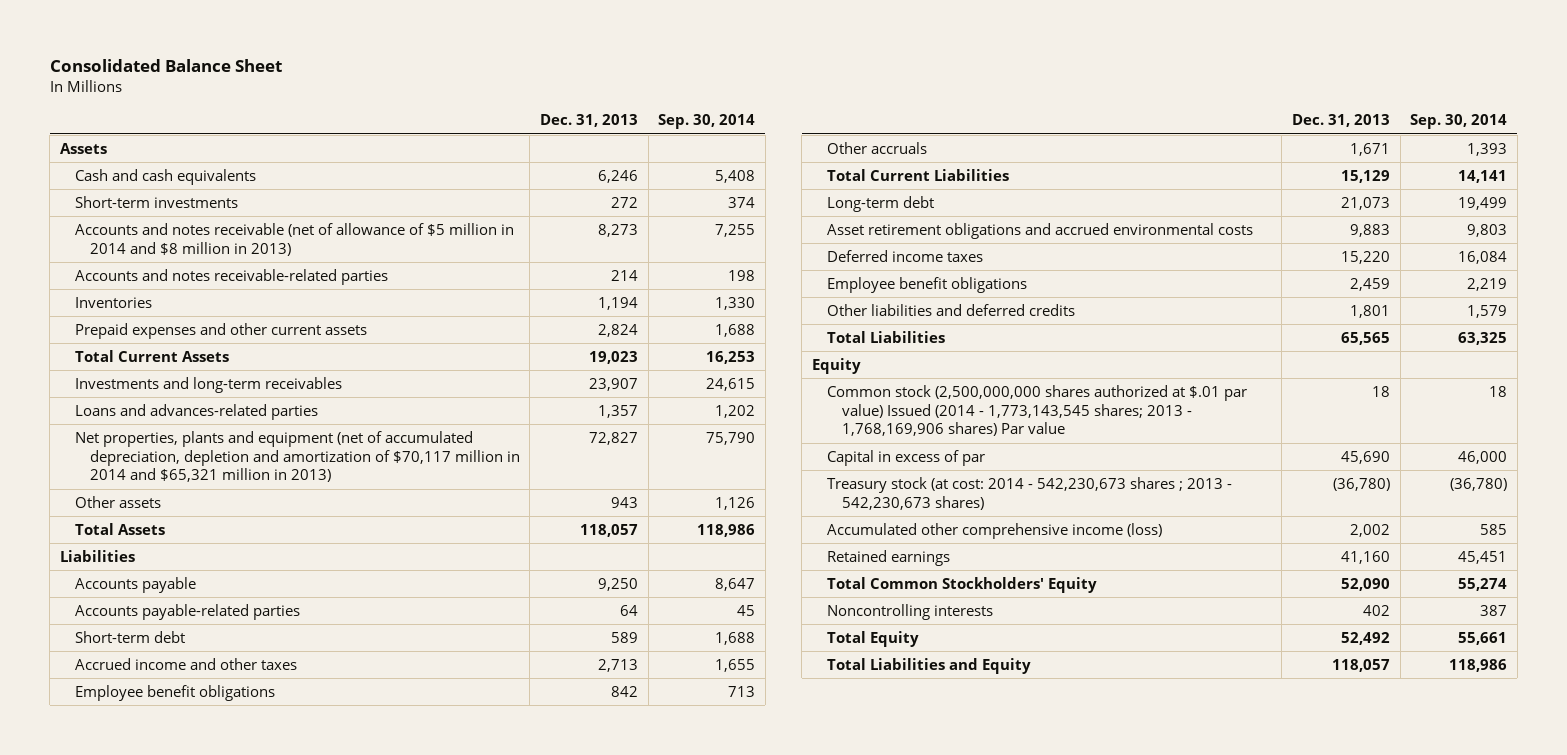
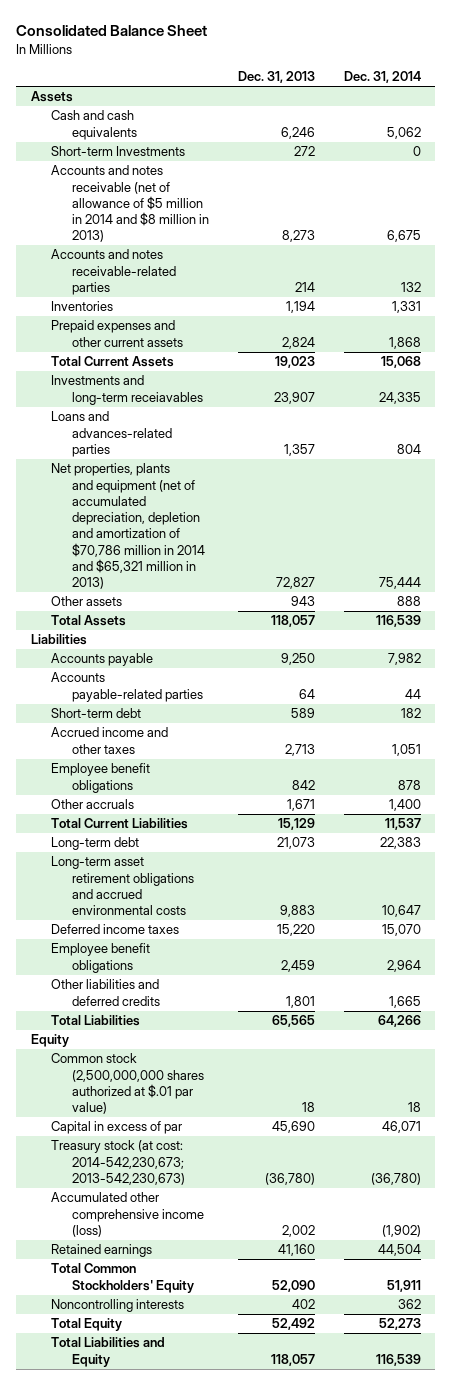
[658,114,756,130] Sep. 30, 2014 -> none
none -> [343,71,421,84] Dec. 31, 2014
[74,195,238,208] Short-term investments -> [51,146,186,157] Short-term Investments
[74,376,342,393] Investments and long-term receivables -> [51,375,203,405] Investments and long-term receiavables
[74,430,520,483] Net properties, plants and equipment (net of accumulated depreciation, depletion and amortization of $70,117 million in 2014 and $65,321 million in 2013) -> [51,463,205,590] Net properties, plants and equipment (net of accumulated depreciation, depletion and amortization of $70,786 million in 2014 and $65,321 million in 2013)
[826,222,1253,239] Asset retirement obligations and accrued environmental costs -> [51,856,194,916] Long-term asset retirement obligations and accrued environmental costs
[826,384,1247,437] Common stock (2,500,000,000 shares authorized at $.01 par value) Issued (2014 - 1,773,143,545 shares; 2013 - 1,768,169,906 shares) Par value -> [51,1053,204,1115] Common stock (2,500,000,000 shares authorized at $.01 par value)
[826,476,1232,510] Treasury stock (at cost: 2014 - 542,230,673 shares ; 2013 - 542,230,673 shares) -> [51,1140,185,1185] Treasury stock (at cost: 2014-542,230,673; 2013-542,230,673)

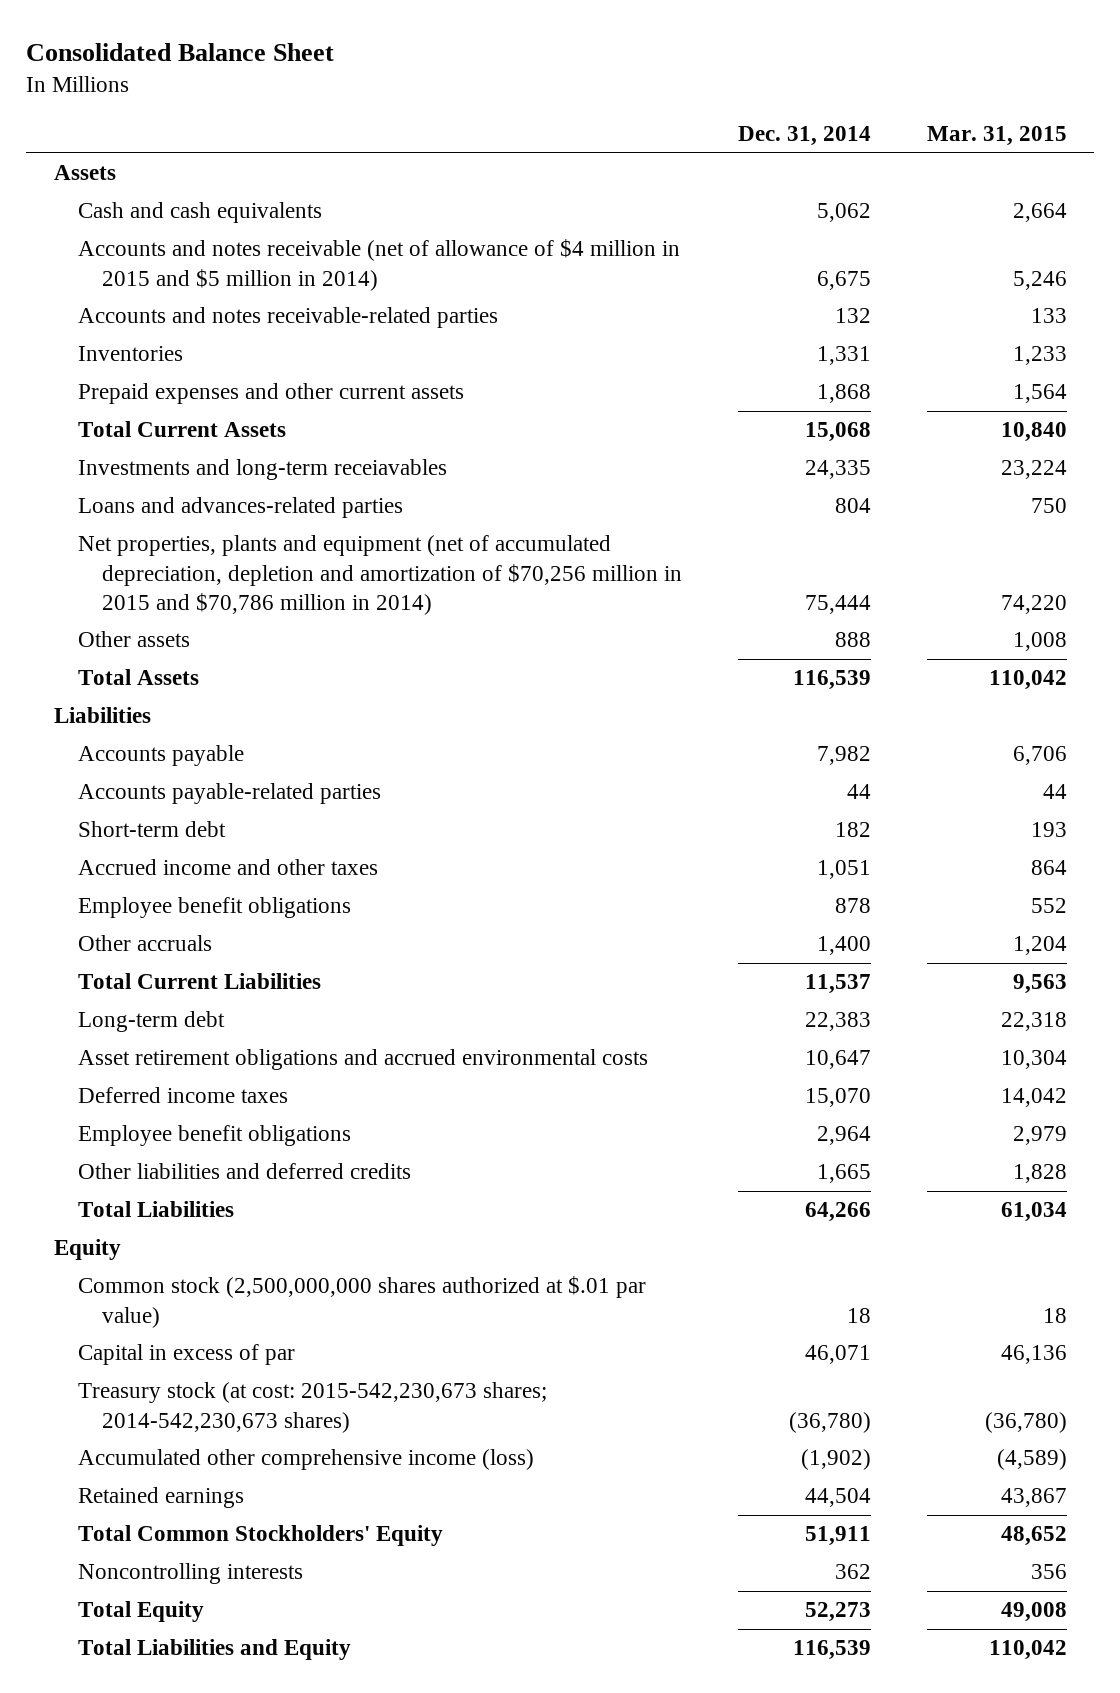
[237,71,315,84] Dec. 31, 2013 -> none
none -> [926,126,1067,147] Mar. 31, 2015
[51,146,186,157] Short-term Investments -> none
[51,165,209,243] Accounts and notes receivable (net of allowance of $5 million in 2014 and $8 million in 2013) -> [78,239,681,291] Accounts and notes receivable (net of allowance of $4 million in 2015 and $5 million in 2014)
[51,463,205,590] Net properties, plants and equipment (net of accumulated depreciation, depletion and amortization of $70,786 million in 2014 and $65,321 million in 2013) -> [78,535,683,615] Net properties, plants and equipment (net of accumulated depreciation, depletion and amortization of $70,256 million in 2015 and $70,786 million in 2014)
[51,856,194,916] Long-term asset retirement obligations and accrued environmental costs -> [78,1049,649,1071] Asset retirement obligations and accrued environmental costs
[51,1140,185,1185] Treasury stock (at cost: 2014-542,230,673; 2013-542,230,673) -> [78,1382,548,1433] Treasury stock (at cost: 2015-542,230,673 shares; 2014-542,230,673 shares)

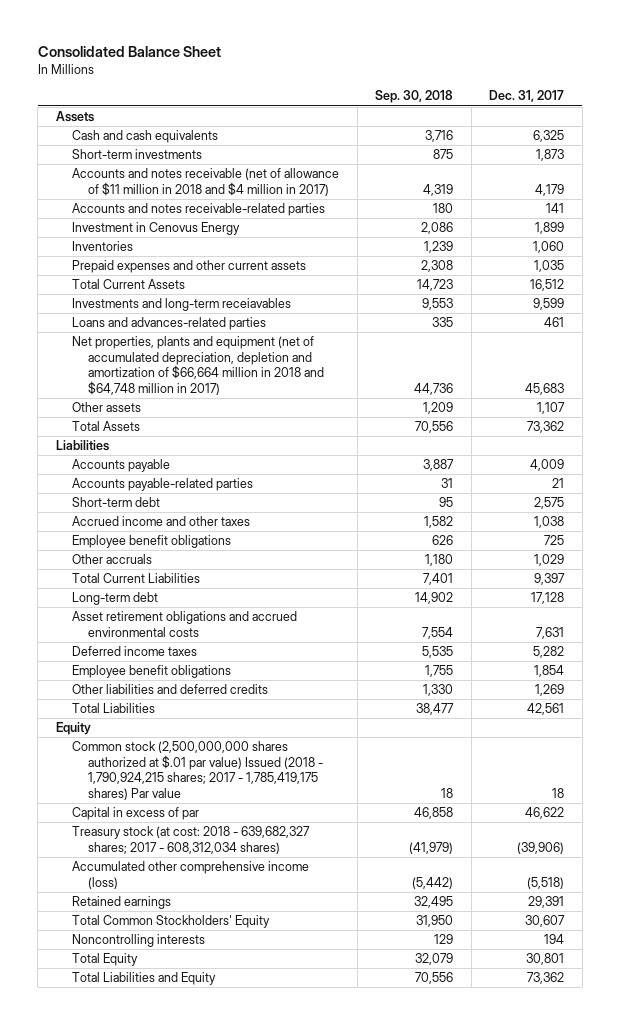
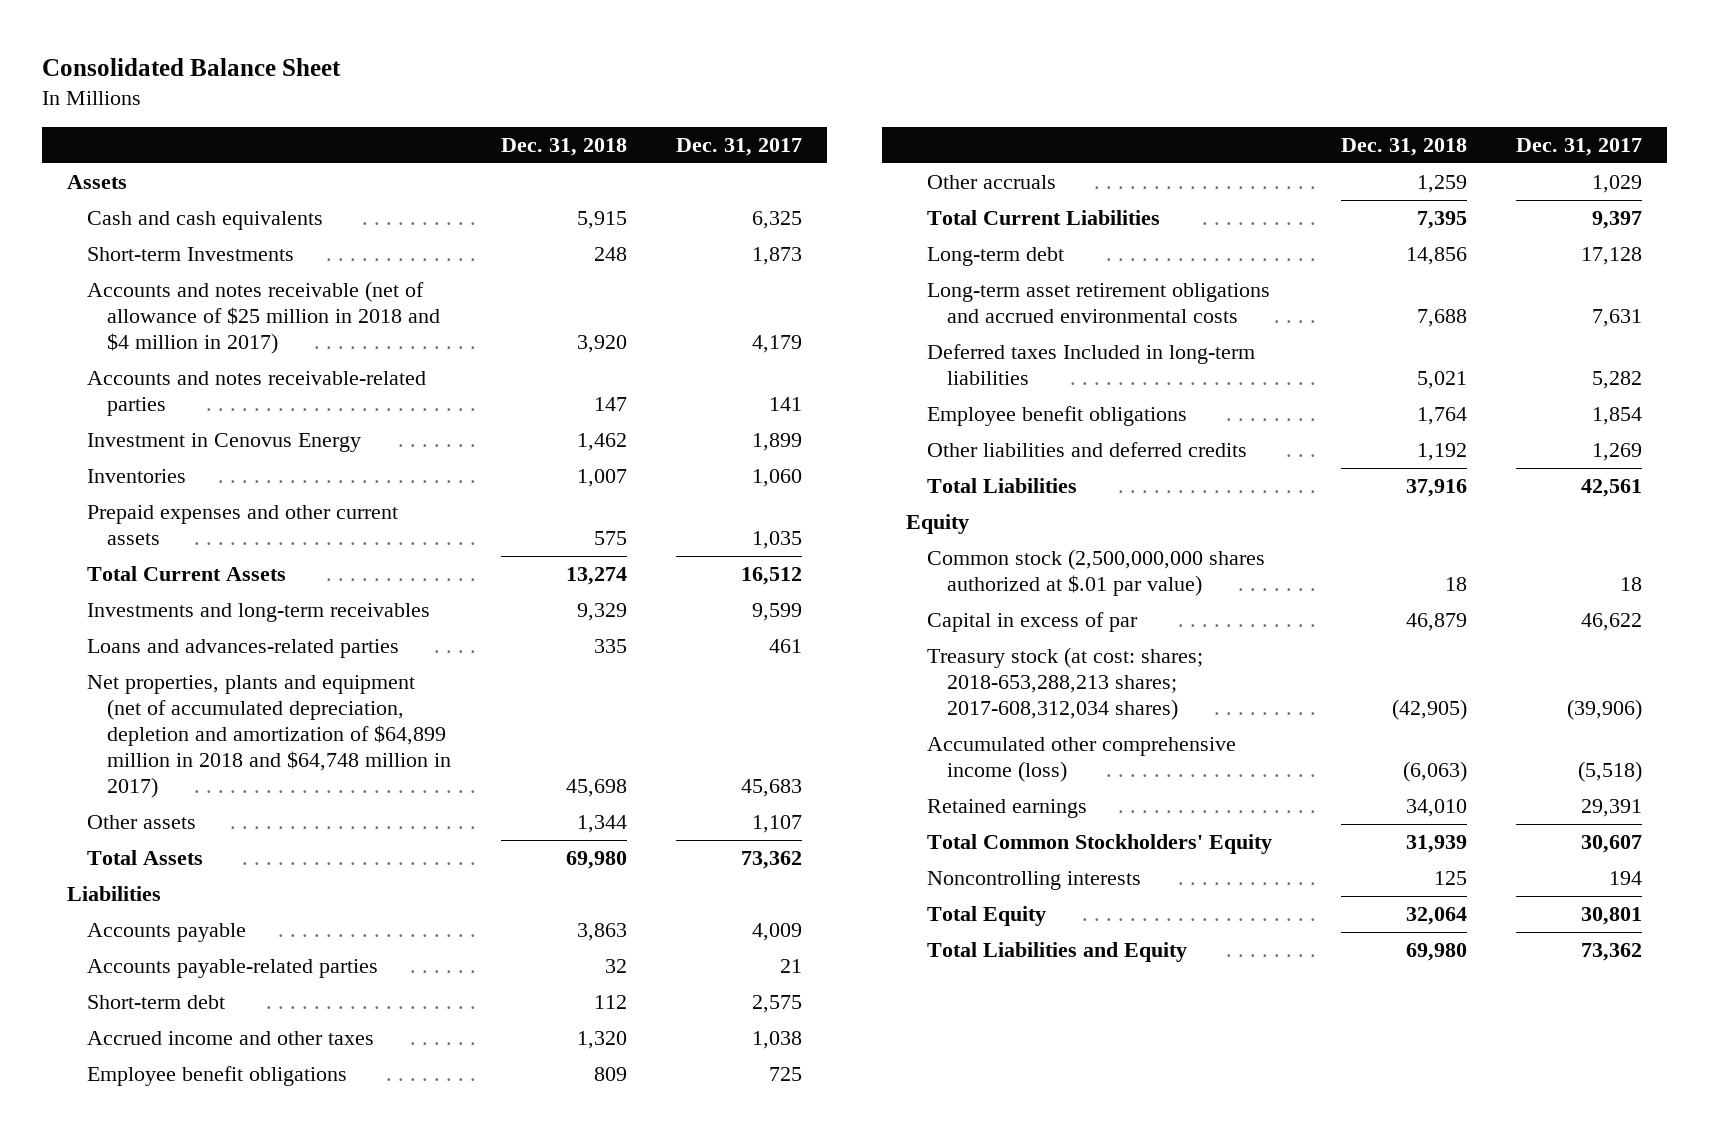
[375,90,454,104] Sep. 30, 2018 -> none
none -> [500,138,627,157] Dec. 31, 2018
[72,149,203,160] Short-term investments -> [86,247,294,262] Short-term Investments
[72,168,340,196] Accounts and notes receivable (net of allowance of $11 million in 2018 and $4 million in 2017) -> [86,281,441,355] Accounts and notes receivable (net of allowance of $25 million in 2018 and $4 million in 2017)
[72,298,292,312] Investments and long-term receiavables -> [86,603,430,623] Investments and long-term receivables
[72,336,325,395] Net properties, plants and equipment (net of accumulated depreciation, depletion and amortization of $66,664 million in 2018 and $64,748 million in 2017) -> [86,675,452,799] Net properties, plants and equipment (net of accumulated depreciation, depletion and amortization of $64,899 million in 2018 and $64,748 million in 2017)
[72,611,298,637] Asset retirement obligations and accrued environmental costs -> [926,283,1270,324] Long-term asset retirement obligations and accrued environmental costs
[72,646,198,657] Deferred income taxes -> [926,344,1255,386] Deferred taxes Included in long-term liabilities
[72,741,324,800] Common stock (2,500,000,000 shares authorized at $.01 par value) Issued (2018 - 1,790,924,215 shares; 2017 - 1,785,419,175 shares) Par value -> [926,549,1265,597] Common stock (2,500,000,000 shares authorized at $.01 par value)
[72,826,311,854] Treasury stock (at cost: 2018 - 639,682,327 shares; 2017 - 608,312,034 shares) -> [926,647,1203,721] Treasury stock (at cost: shares; 2018-653,288,213 shares; 2017-608,312,034 shares)

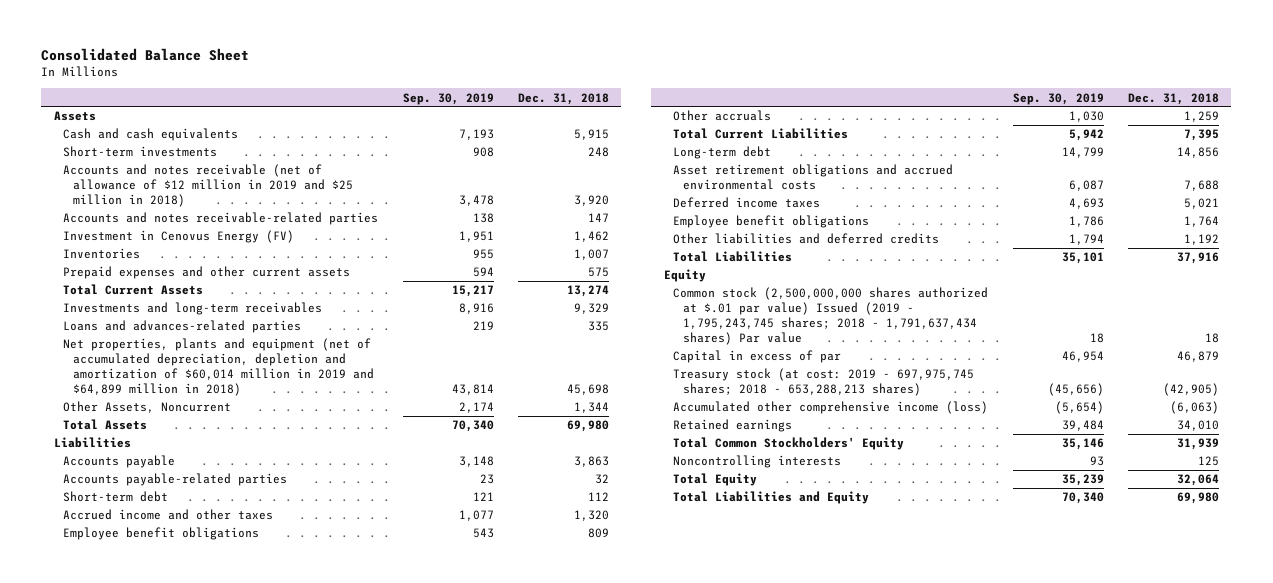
[676,138,803,157] Dec. 31, 2017 -> none
none -> [402,92,494,105] Sep. 30, 2019
[86,247,294,262] Short-term Investments -> [63,146,218,158] Short-term investments
[86,281,441,355] Accounts and notes receivable (net of allowance of $25 million in 2018 and $4 million in 2017) -> [63,164,354,207] Accounts and notes receivable (net of allowance of $12 million in 2019 and $25 million in 2018)
[86,433,361,453] Investment in Cenovus Energy -> [63,230,295,244] Investment in Cenovus Energy (FV)
[86,675,452,799] Net properties, plants and equipment (net of accumulated depreciation, depletion and amortization of $64,899 million in 2018 and $64,748 million in 2017) -> [63,338,375,396] Net properties, plants and equipment (net of accumulated depreciation, depletion and amortization of $60,014 million in 2019 and $64,899 million in 2018)
[86,815,196,830] Other assets -> [63,401,232,414] Other Assets, Noncurrent
[926,283,1270,324] Long-term asset retirement obligations and accrued environmental costs -> [673,164,954,191] Asset retirement obligations and accrued environmental costs
[926,344,1255,386] Deferred taxes Included in long-term liabilities -> [673,197,821,209] Deferred income taxes
[926,549,1265,597] Common stock (2,500,000,000 shares authorized at $.01 par value) -> [673,287,989,345] Common stock (2,500,000,000 shares authorized at $.01 par value) Issued (2019 - 1,795,243,745 shares; 2018 - 1,791,637,434 shares) Par value
[926,647,1203,721] Treasury stock (at cost: shares; 2018-653,288,213 shares; 2017-608,312,034 shares) -> [673,368,975,397] Treasury stock (at cost: 2019 - 697,975,745 shares; 2018 - 653,288,213 shares)

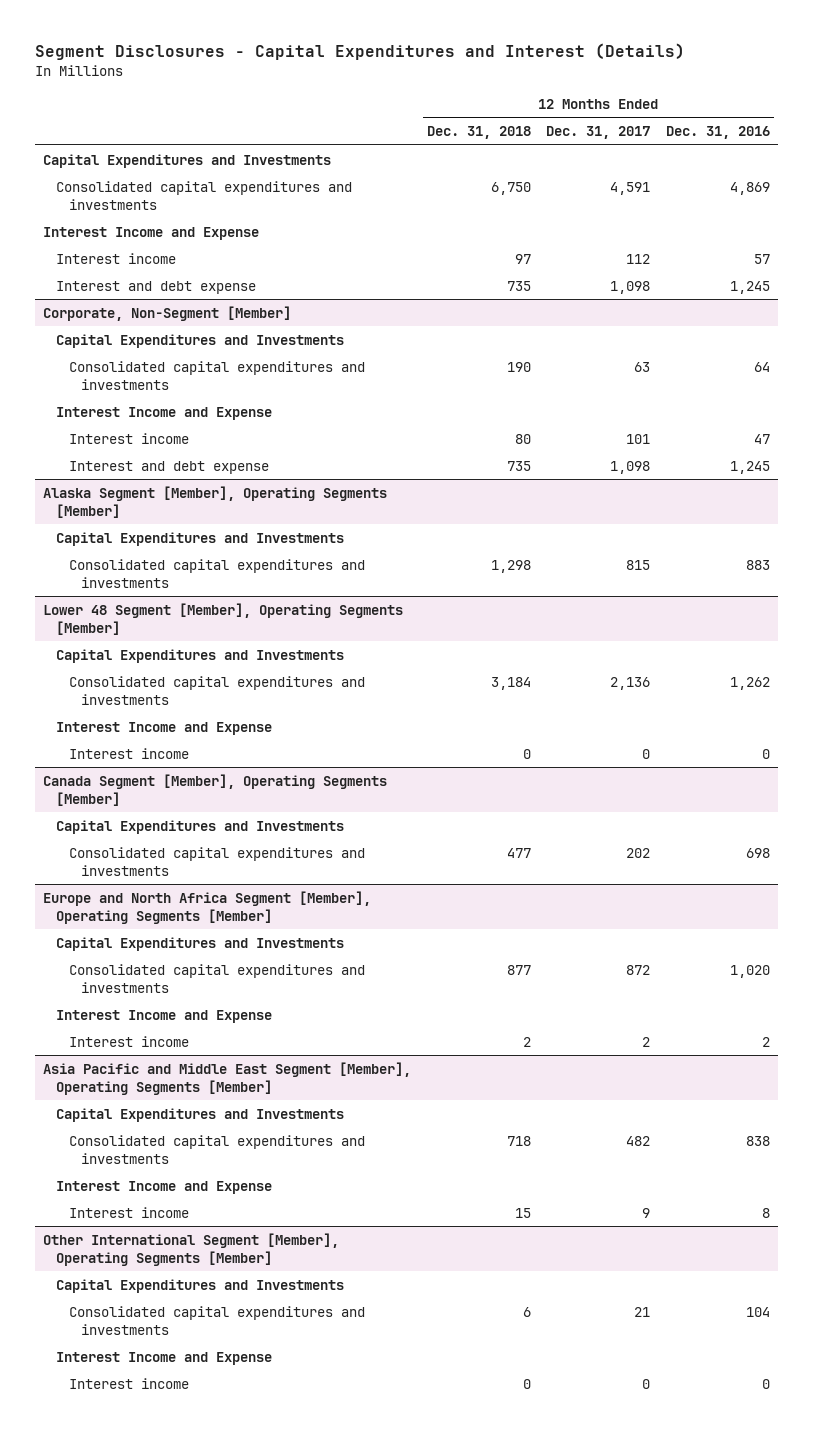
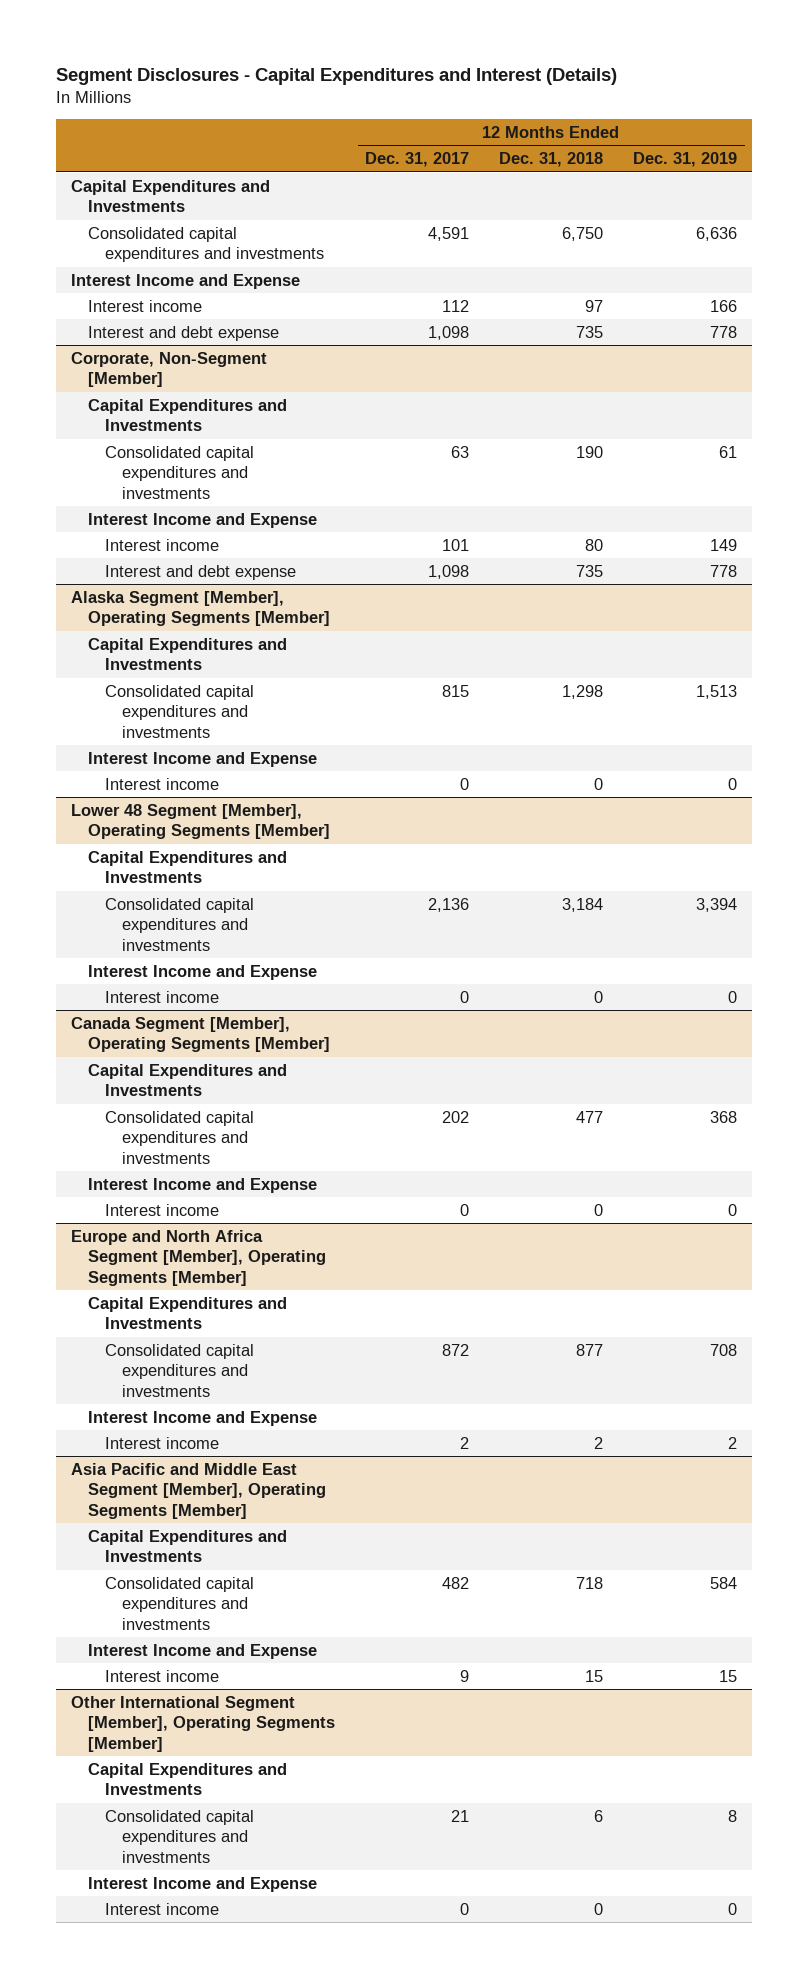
[665,126,770,140] Dec. 31, 2016 -> none
none -> [633,152,738,168] Dec. 31, 2019
none -> [87,751,317,767] Interest Income and Expense
none -> [105,777,220,790] Interest income
none -> [87,1177,317,1193] Interest Income and Expense
none -> [105,1203,220,1216] Interest income

